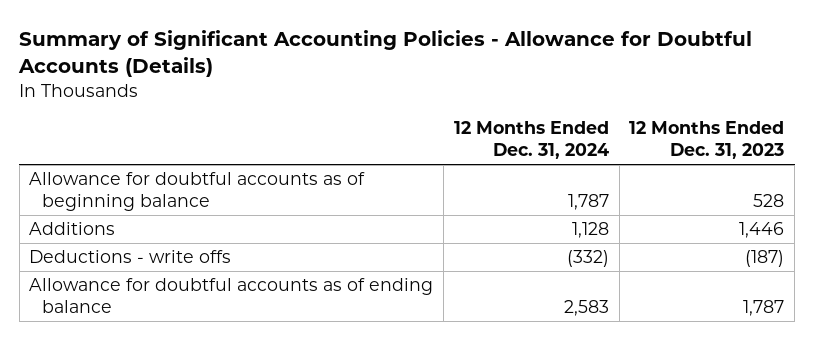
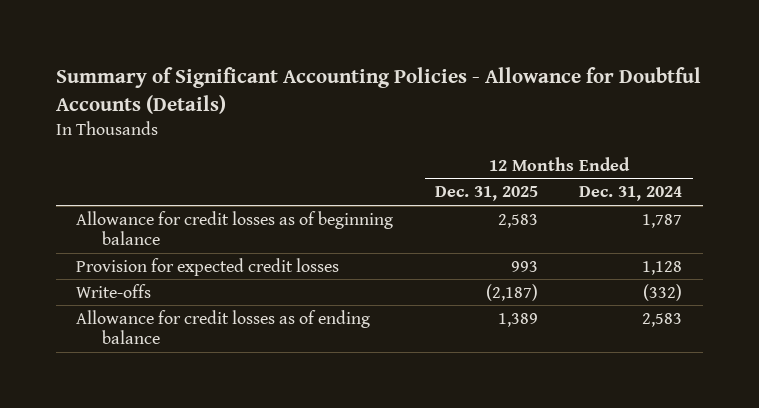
[629,121,785,160] 12 Months Ended Dec. 31, 2023 -> none
none -> [434,186,538,202] Dec. 31, 2025
[29,172,366,211] Allowance for doubtful accounts as of beginning balance -> [76,210,394,246] Allowance for credit losses as of beginning balance
[29,222,116,236] Additions -> [76,257,340,276] Provision for expected credit losses
[29,250,232,264] Deductions - write offs -> [76,283,152,298] Write-offs
[29,278,434,313] Allowance for doubtful accounts as of ending balance -> [76,309,371,345] Allowance for credit losses as of ending balance

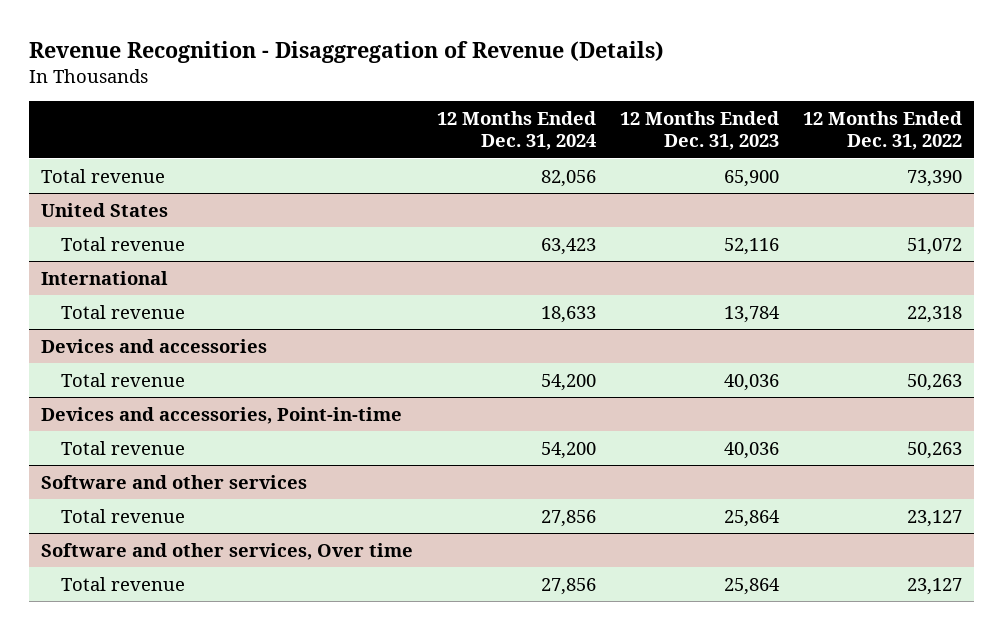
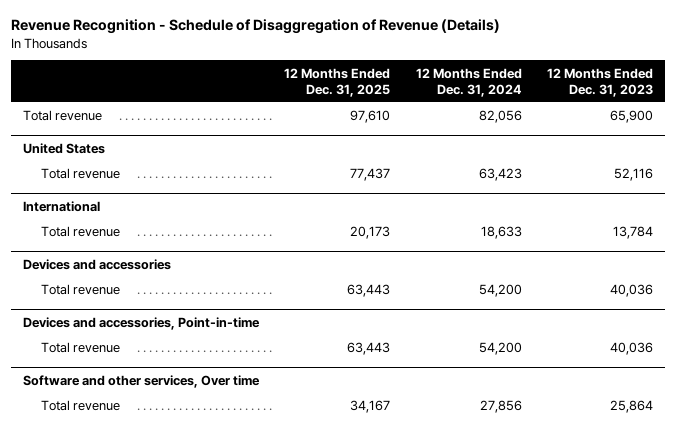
[29,40,665,63] Revenue Recognition - Disaggregation of Revenue (Details) -> [10,19,500,35] Revenue Recognition - Schedule of Disaggregation of Revenue (Details)
[802,110,962,151] 12 Months Ended Dec. 31, 2022 -> none
none -> [284,67,391,97] 12 Months Ended Dec. 31, 2025
[40,474,307,489] Software and other services -> none
[60,508,185,523] Total revenue -> none

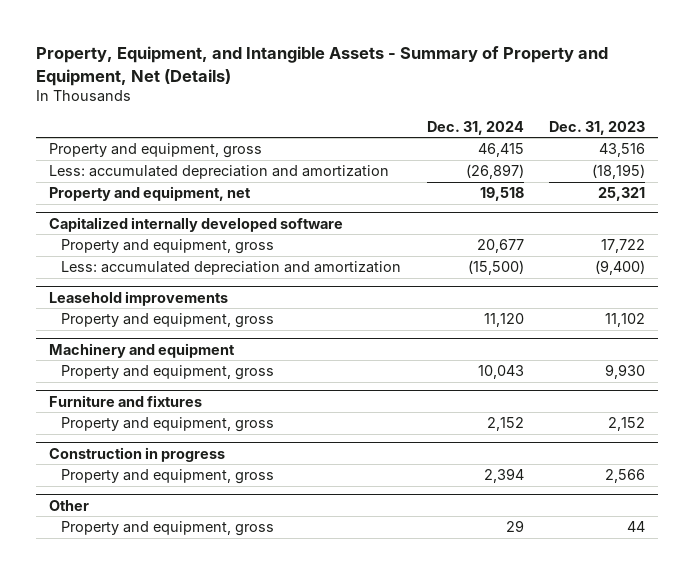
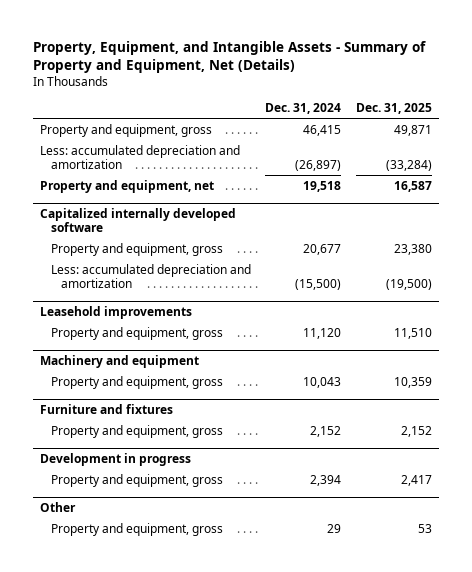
[549,120,646,135] Dec. 31, 2023 -> none
none -> [355,103,432,115] Dec. 31, 2025
[49,446,226,462] Construction in progress -> [40,452,192,466] Development in progress

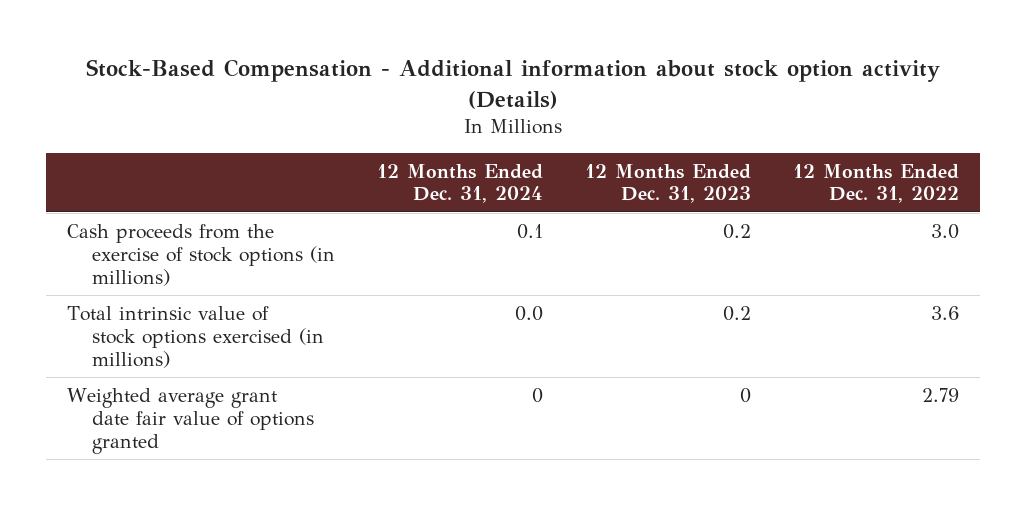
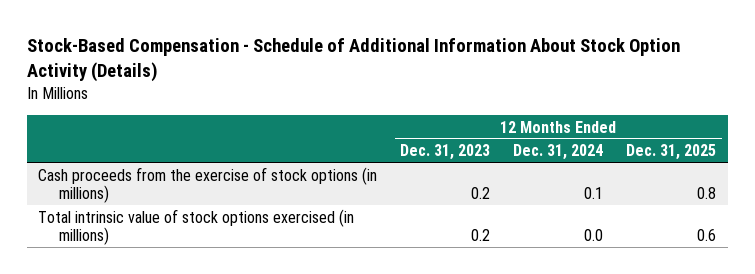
[86,59,941,109] Stock-Based Compensation - Additional information about stock option activity (Details) -> [26,37,680,83] Stock-Based Compensation - Schedule of Additional Information About Stock Option Activity (Details)
[793,163,960,204] 12 Months Ended Dec. 31, 2022 -> none
none -> [626,144,717,161] Dec. 31, 2025
[67,387,314,454] Weighted average grant date fair value of options granted -> none

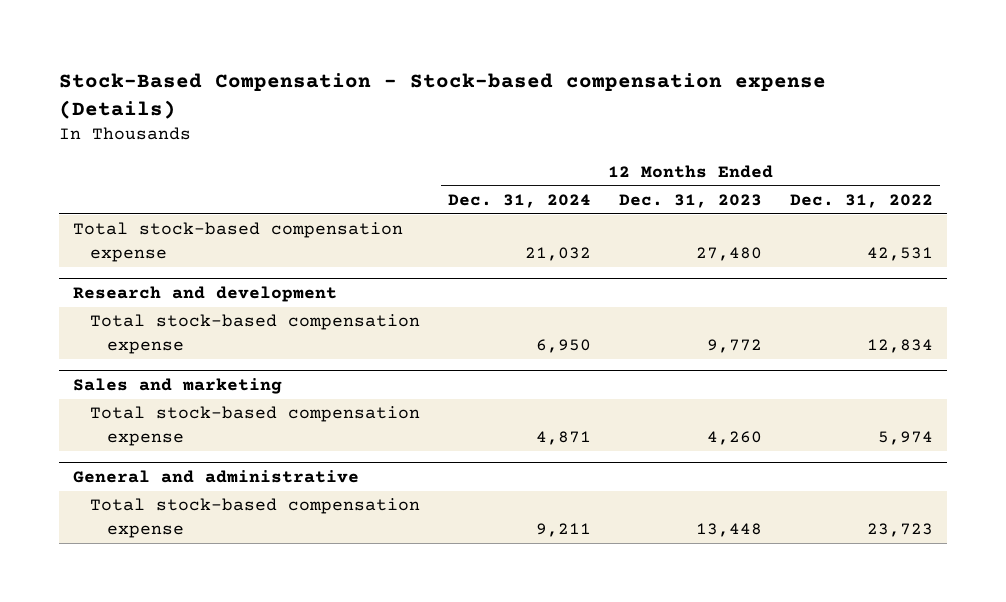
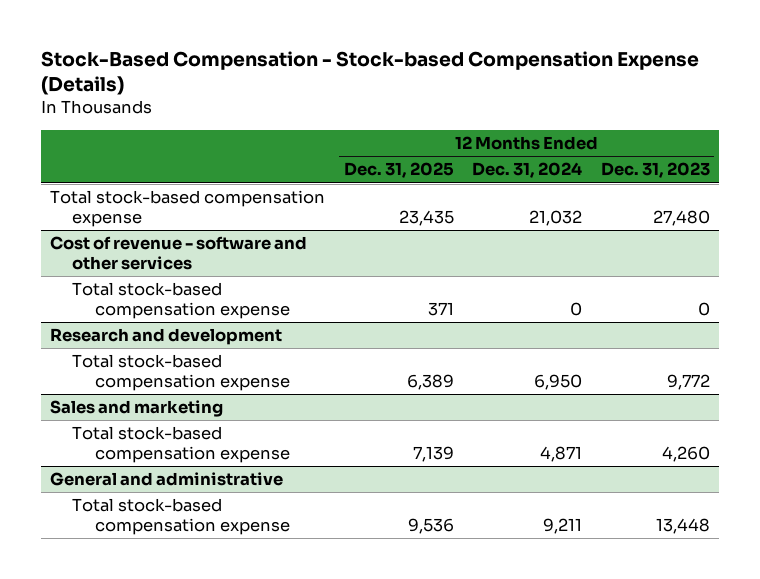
[58,72,826,119] Stock-Based Compensation - Stock-based compensation expense (Details) -> [40,51,699,96] Stock-Based Compensation - Stock-based Compensation Expense (Details)
[790,193,934,208] Dec. 31, 2022 -> none
none -> [343,162,454,179] Dec. 31, 2025
none -> [49,236,307,271] Cost of revenue - software and other services
none -> [72,282,290,320] Total stock-based compensation expense

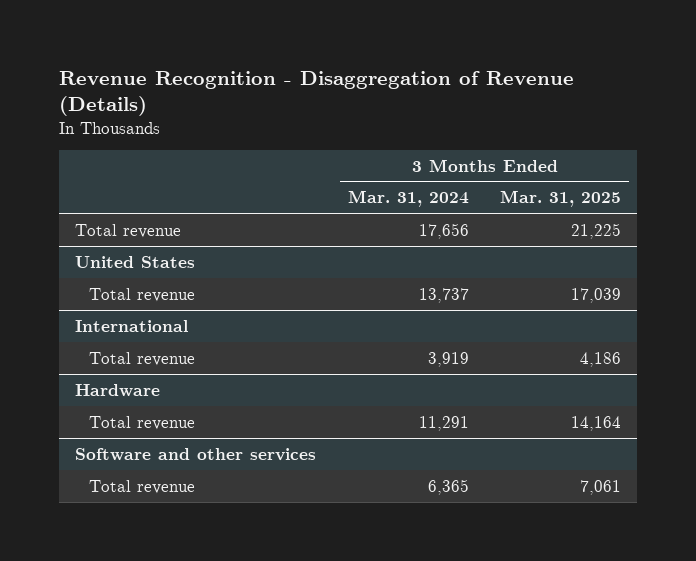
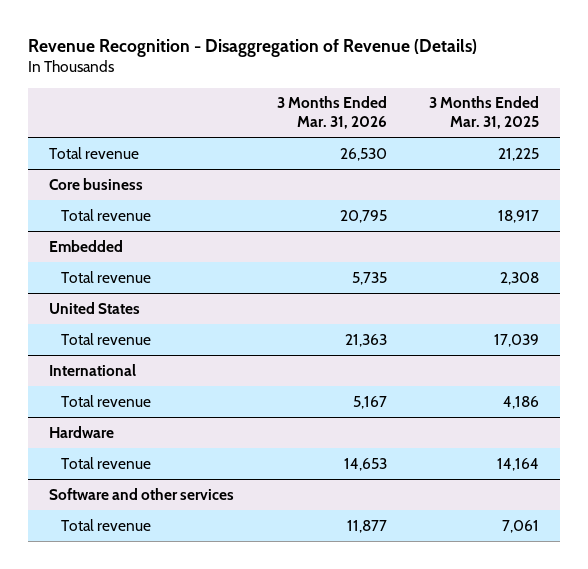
[347,190,469,208] Mar. 31, 2024 -> none
none -> [276,96,387,130] 3 Months Ended Mar. 31, 2026
none -> [49,177,144,190] Core business
none -> [60,208,151,221] Total revenue
none -> [49,239,124,252] Embedded
none -> [60,270,151,283] Total revenue

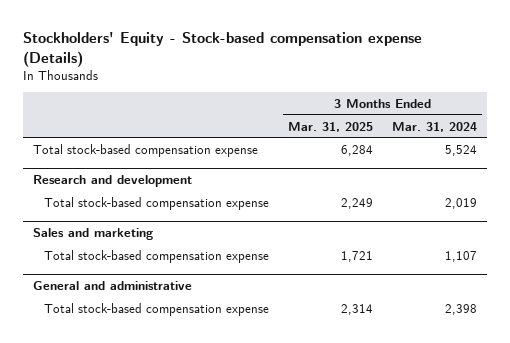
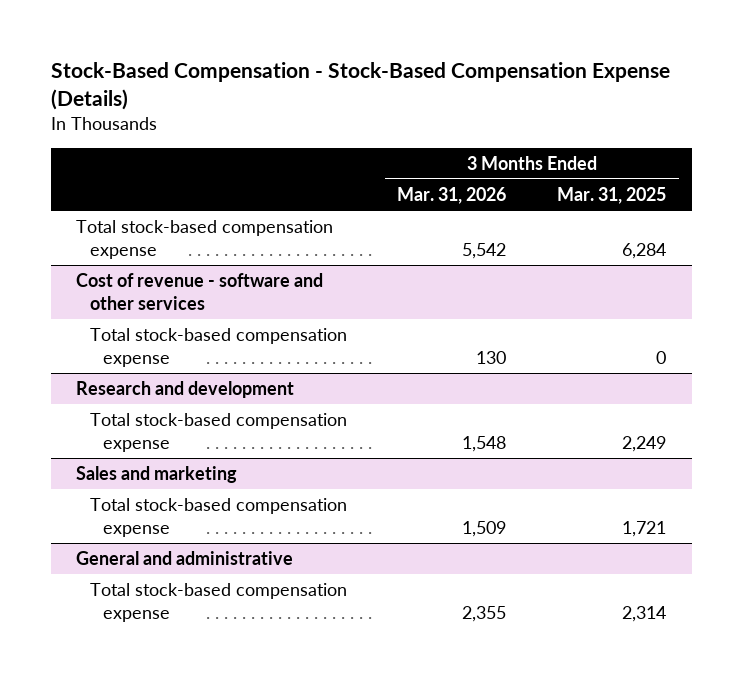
[23,31,423,67] Stockholders' Equity - Stock-based compensation expense (Details) -> [50,62,670,110] Stock-Based Compensation - Stock-Based Compensation Expense (Details)
[392,121,478,132] Mar. 31, 2024 -> none
none -> [397,186,507,204] Mar. 31, 2026
none -> [76,273,324,310] Cost of revenue - software and other services
none -> [89,328,347,367] Total stock-based compensation expense

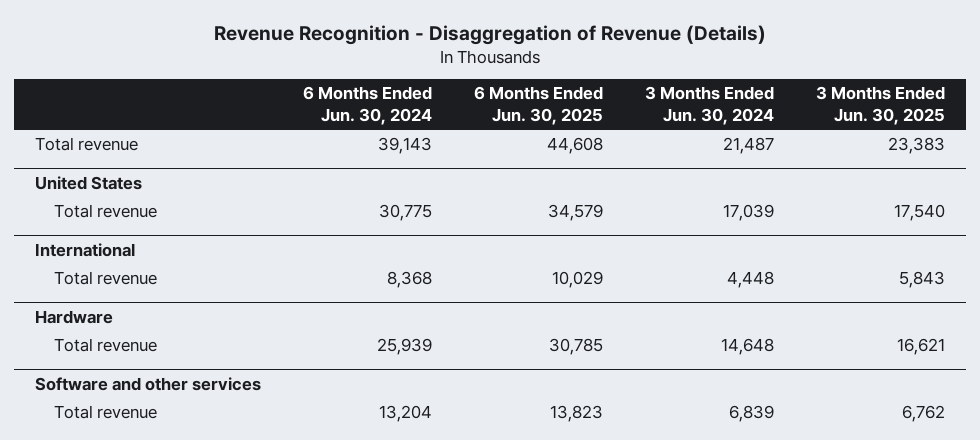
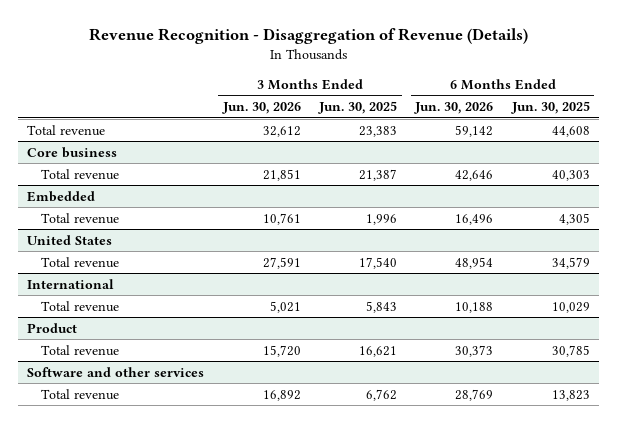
[302,86,432,126] 6 Months Ended Jun. 30, 2024 -> none
[645,86,775,126] 3 Months Ended Jun. 30, 2024 -> none
none -> [221,102,301,115] Jun. 30, 2026
none -> [414,102,494,115] Jun. 30, 2026
none -> [27,146,118,158] Core business
none -> [41,168,120,180] Total revenue
none -> [27,190,96,202] Embedded
none -> [41,212,120,224] Total revenue
[34,310,113,325] Hardware -> [27,322,78,333] Product

